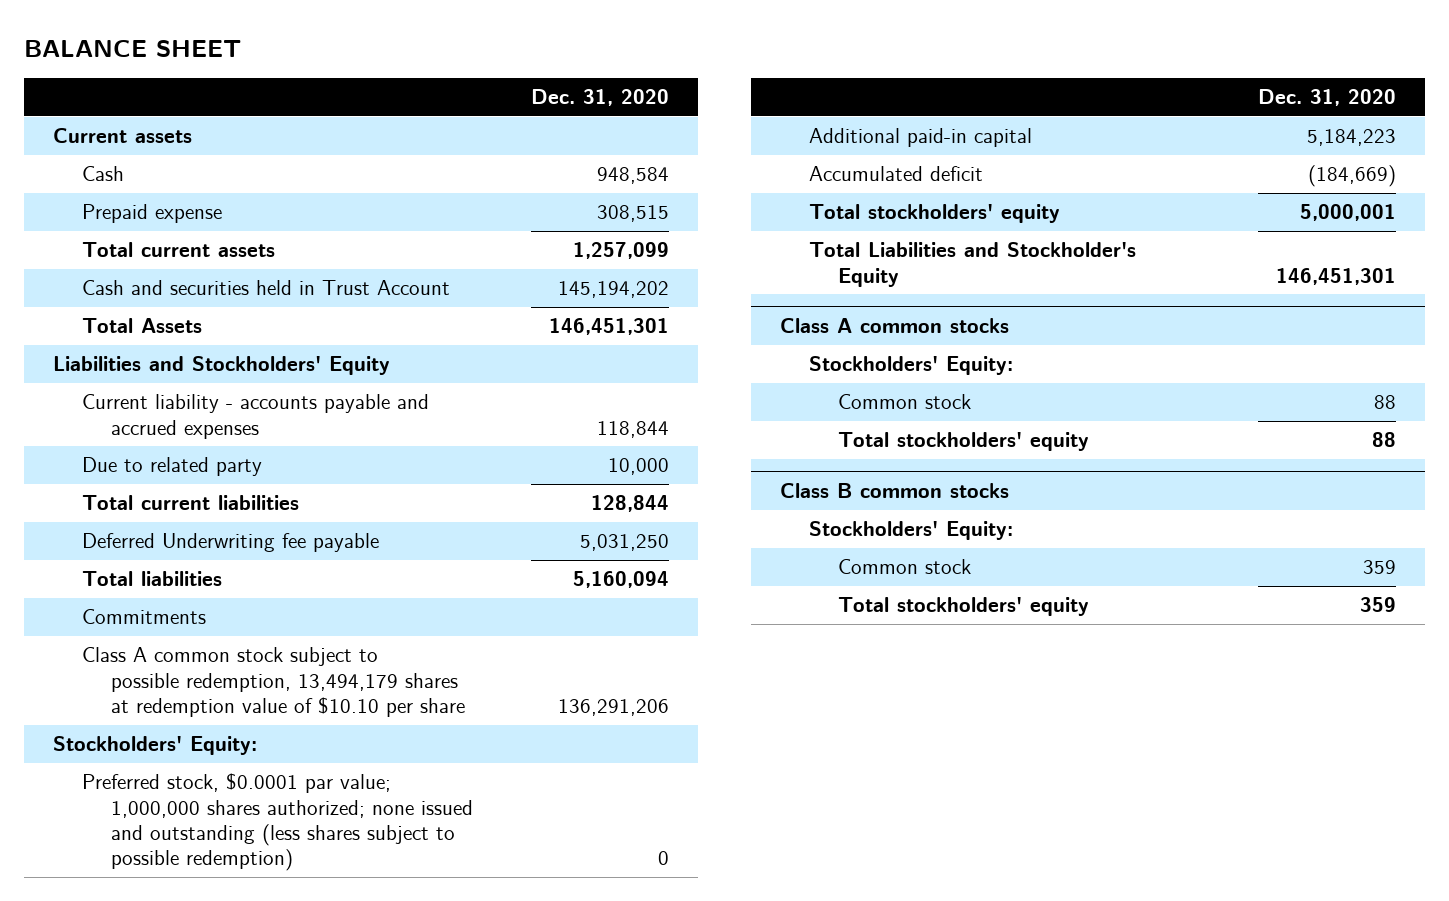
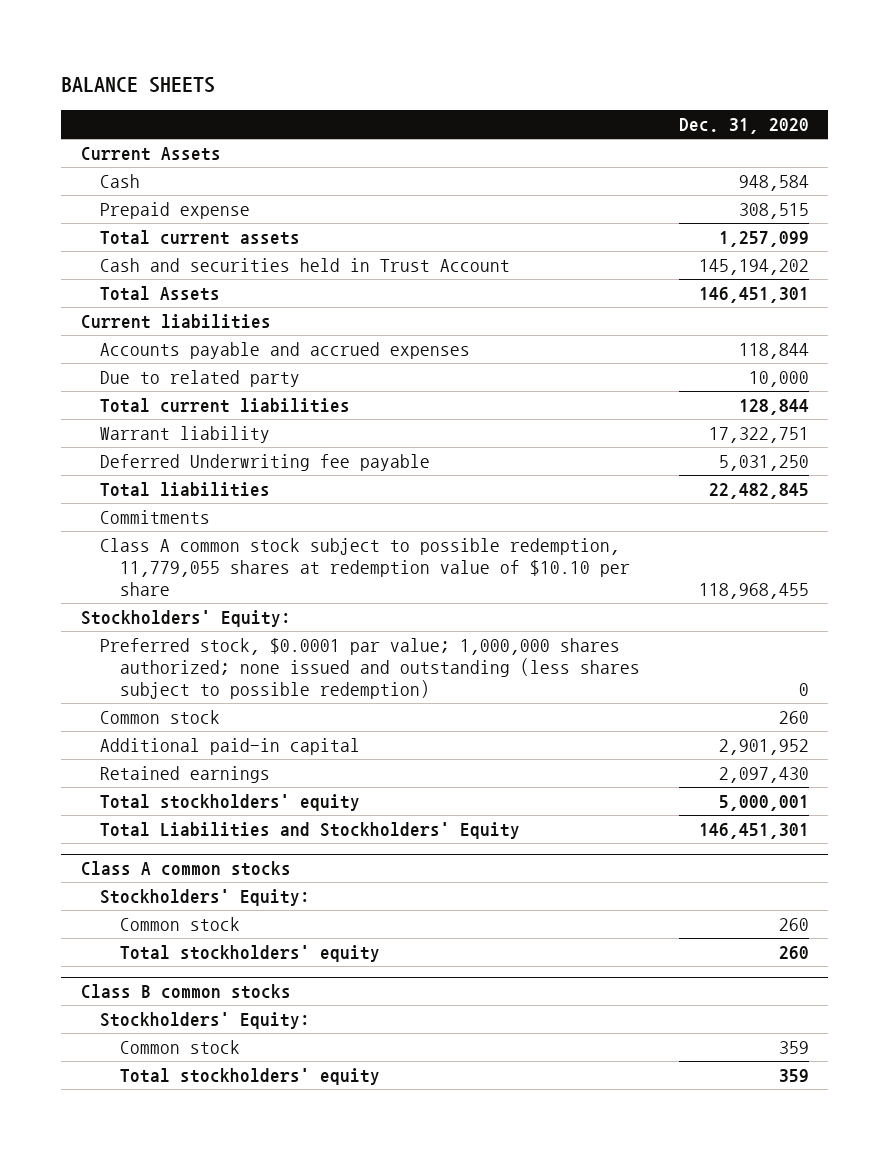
[23,39,241,57] BALANCE SHEET -> [61,76,216,93] BALANCE SHEETS
[52,128,192,144] Current assets -> [80,147,221,162] Current Assets
[52,356,390,376] Liabilities and Stockholders' Equity -> none
none -> [80,314,271,330] Current liabilities
[81,394,429,439] Current liability - accounts payable and accrued expenses -> [100,342,471,360] Accounts payable and accrued expenses
none -> [100,426,271,444] Warrant liability
[572,571,669,589] 5,160,094 -> [708,483,809,500] 22,482,845
[81,647,465,717] Class A common stock subject to possible redemption, 13,494,179 shares at redemption value of $10.10 per share -> [100,538,630,597] Class A common stock subject to possible redemption, 11,779,055 shares at redemption value of $10.10 per share
[557,698,669,716] 136,291,206 -> [698,583,809,600] 118,968,455
[808,166,983,182] Accumulated deficit -> none
none -> [100,710,221,725] Common stock
[1306,129,1396,147] 5,184,223 -> [718,739,809,756] 2,901,952
none -> [100,766,271,784] Retained earnings
[808,242,1136,287] Total Liabilities and Stockholder's Equity -> [100,822,521,840] Total Liabilities and Stockholders' Equity
[1373,395,1396,410] 88 -> [778,918,809,932] 260
[1371,432,1396,448] 88 -> [778,946,809,960] 260

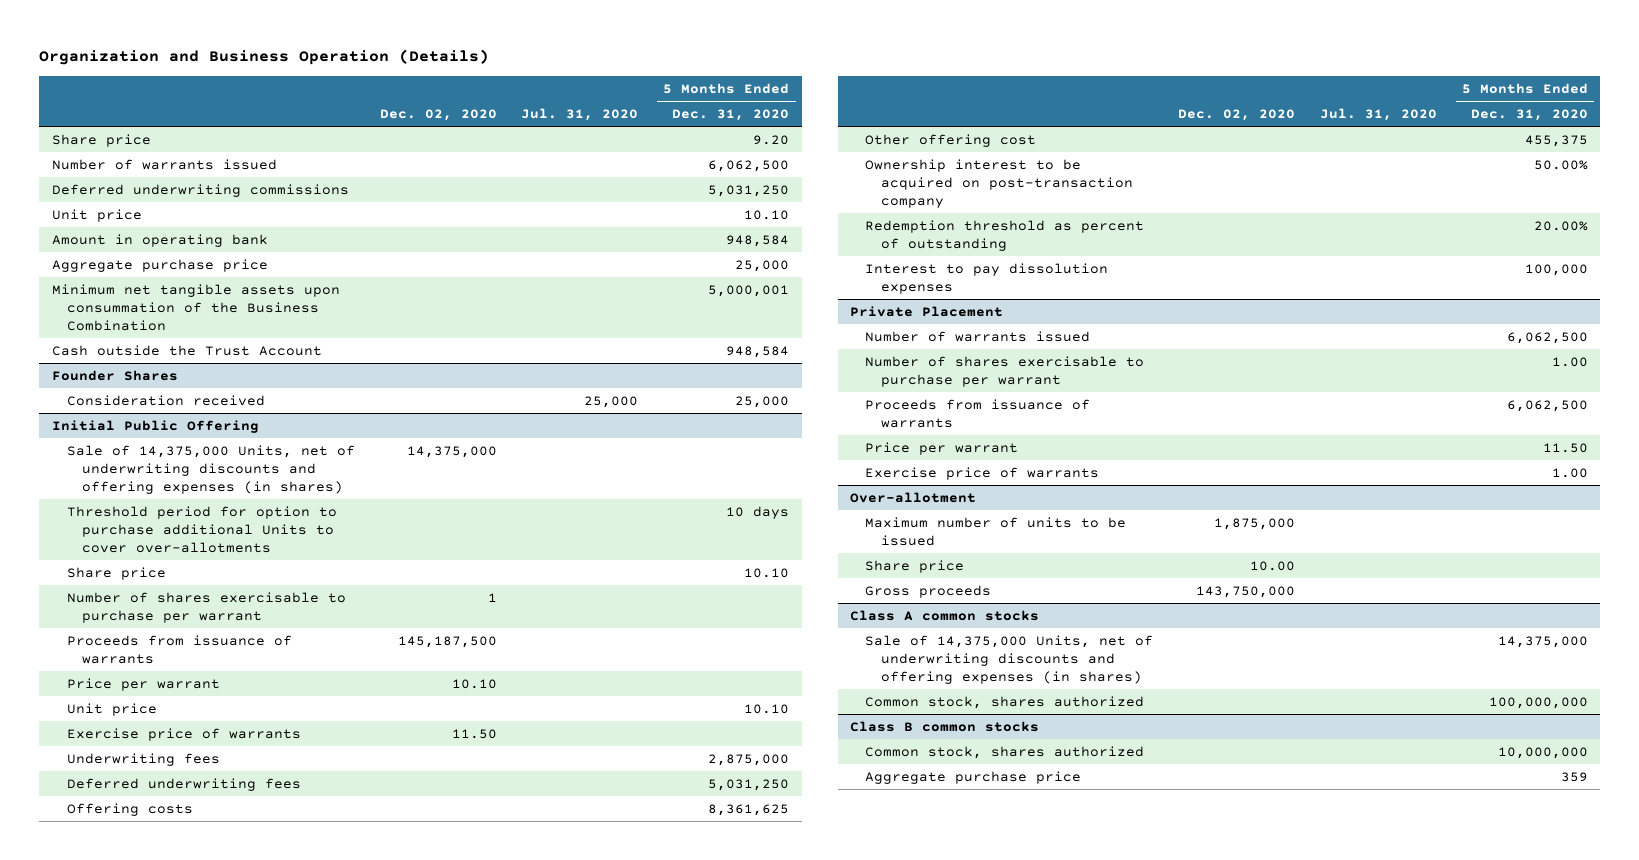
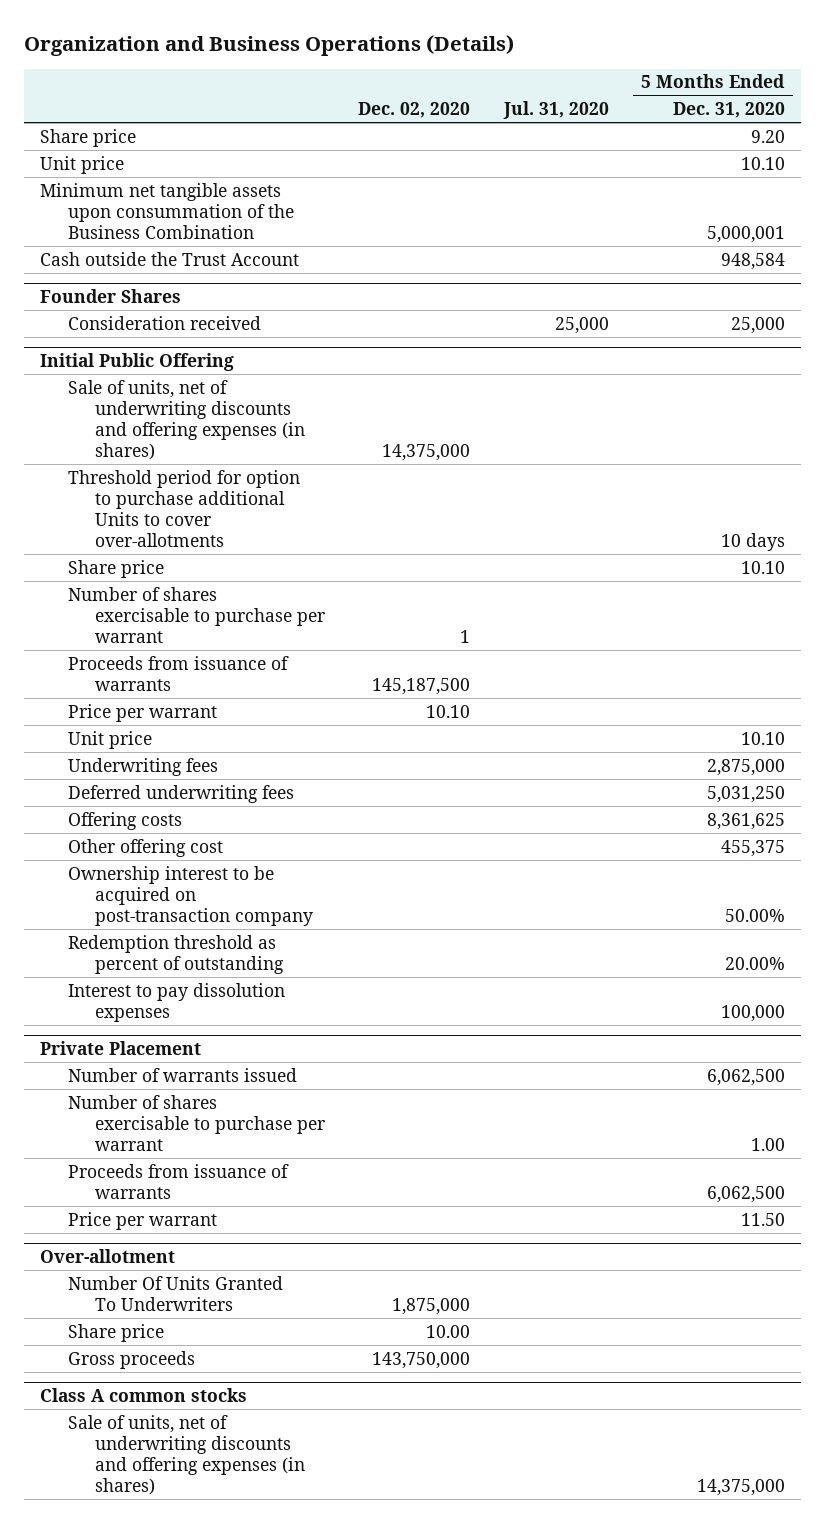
[39,49,490,66] Organization and Business Operation (Details) -> [23,35,514,57] Organization and Business Operations (Details)
[51,158,277,170] Number of warrants issued -> none
[51,183,349,197] Deferred underwriting commissions -> none
[51,233,268,247] Amount in operating bank -> none
[51,258,268,272] Aggregate purchase price -> none
[66,444,355,494] Sale of 14,375,000 Units, net of underwriting discounts and offering expenses (in shares) -> [67,379,306,461] Sale of units, net of underwriting discounts and offering expenses (in shares)
[66,727,301,741] Exercise price of warrants -> none
[865,466,1100,480] Exercise price of warrants -> none
[865,516,1127,546] Maximum number of units to be issued -> [67,1275,283,1311] Number Of Units Granted To Underwriters
[865,695,1145,709] Common stock, shares authorized -> none
[850,720,1040,732] Class B common stocks -> none
[865,745,1145,759] Common stock, shares authorized -> none
[865,770,1082,784] Aggregate purchase price -> none
[865,634,1154,684] Sale of 14,375,000 Units, net of underwriting discounts and offering expenses (in shares) -> [67,1414,306,1496] Sale of units, net of underwriting discounts and offering expenses (in shares)

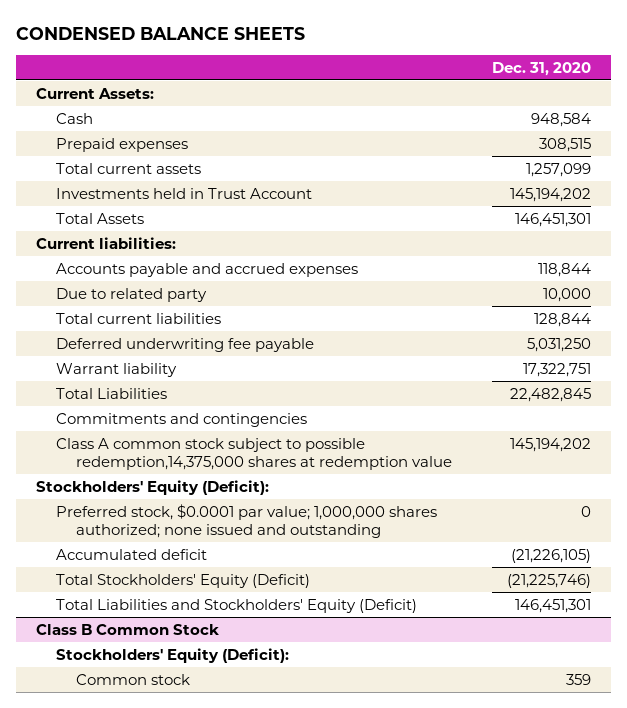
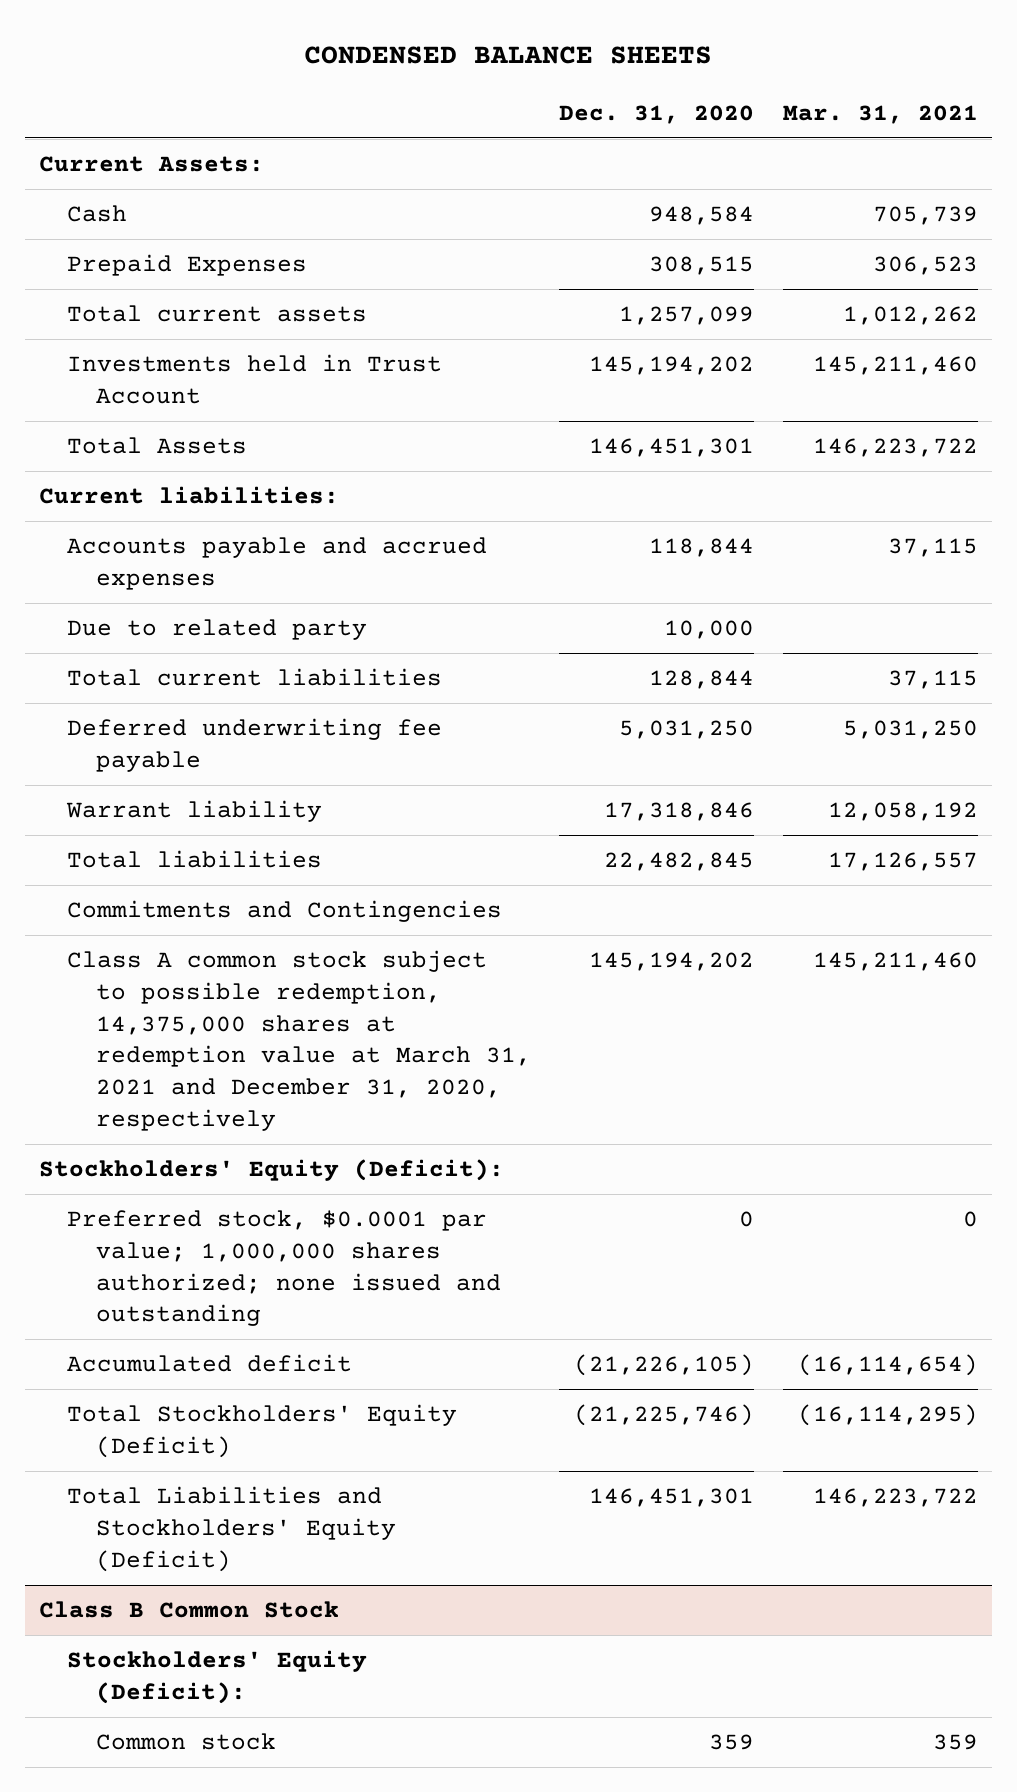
none -> [782,104,978,124] Mar. 31, 2021
[56,137,189,152] Prepaid expenses -> [67,254,308,277] Prepaid Expenses
[523,362,592,377] 17,322,751 -> [604,802,755,822] 17,318,846
[56,387,168,399] Total Liabilities -> [67,850,323,869] Total liabilities
[56,412,308,427] Commitments and contingencies -> [67,900,503,923] Commitments and Contingencies
[56,437,453,470] Class A common stock subject to possible redemption,14,375,000 shares at redemption value -> [67,950,531,1132] Class A common stock subject to possible redemption, 14,375,000 shares at redemption value at March 31, 2021 and December 31, 2020, respectively

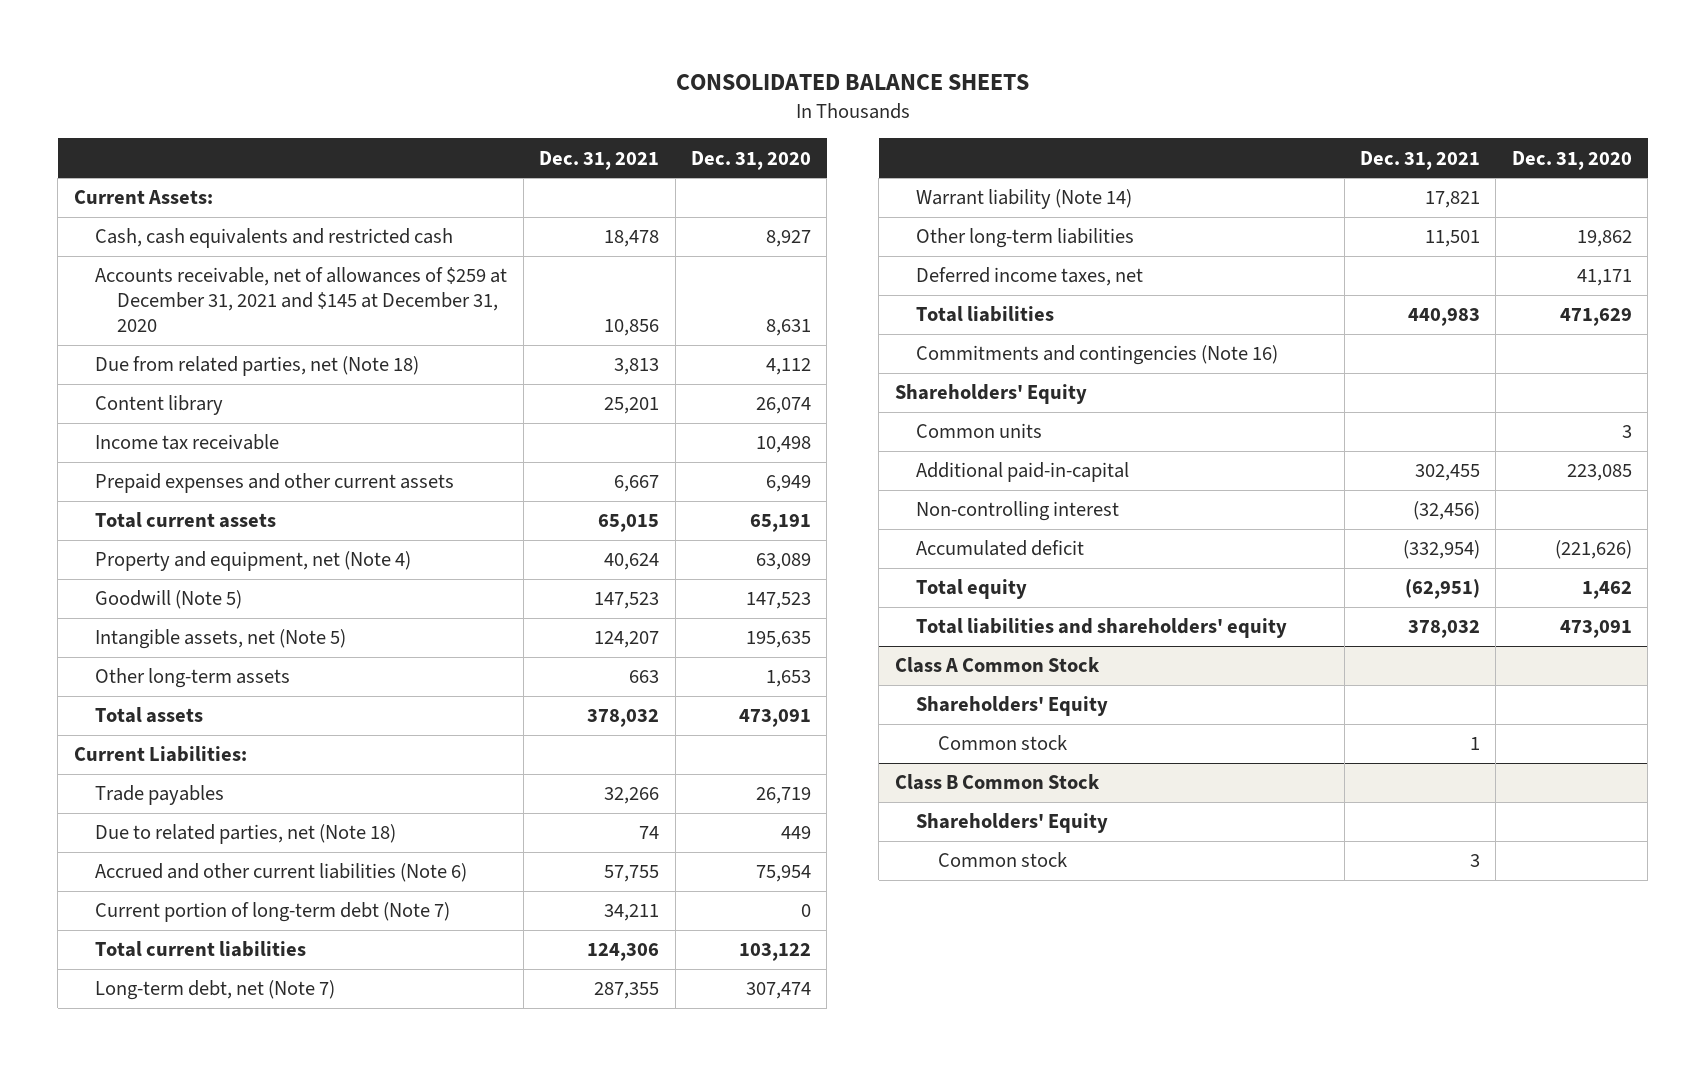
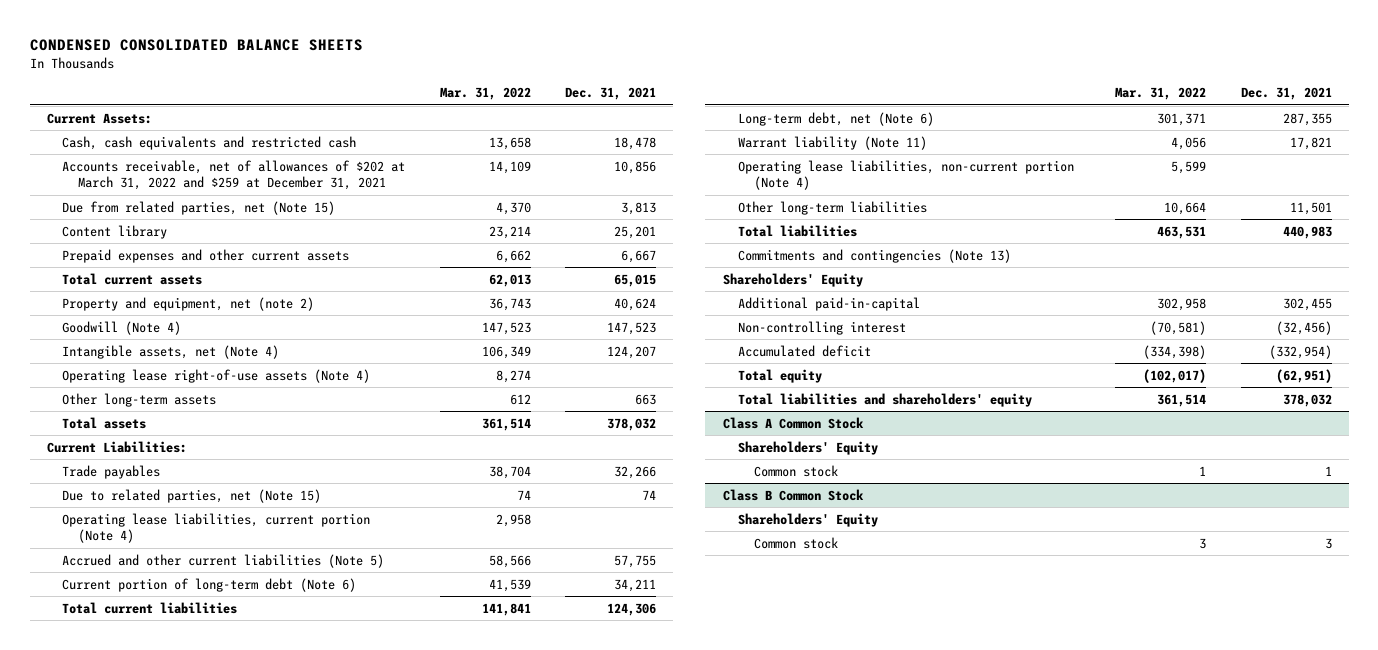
[675,73,1029,90] CONSOLIDATED BALANCE SHEETS -> [29,38,363,51] CONDENSED CONSOLIDATED BALANCE SHEETS
[691,150,812,170] Dec. 31, 2020 -> none
none -> [439,87,531,101] Mar. 31, 2022
[95,267,508,333] Accounts receivable, net of allowances of $259 at December 31, 2021 and $145 at December 31, 2020 -> [62,159,406,191] Accounts receivable, net of allowances of $202 at March 31, 2022 and $259 at December 31, 2021
[95,356,420,377] Due from related parties, net (Note 18) -> [62,200,336,215] Due from related parties, net (Note 15)
[95,434,280,451] Income tax receivable -> none
[95,551,412,572] Property and equipment, net (Note 4) -> [62,296,315,311] Property and equipment, net (note 2)
[95,590,243,610] Goodwill (Note 5) -> [62,320,182,335] Goodwill (Note 4)
[95,629,347,650] Intangible assets, net (Note 5) -> [62,344,280,359] Intangible assets, net (Note 4)
none -> [62,368,371,383] Operating lease right-of-use assets (Note 4)
[95,824,397,845] Due to related parties, net (Note 18) -> [62,488,322,503] Due to related parties, net (Note 15)
none -> [62,512,371,544] Operating lease liabilities, current portion (Note 4)
[95,863,468,883] Accrued and other current liabilities (Note 6) -> [62,553,385,568] Accrued and other current liabilities (Note 5)
[95,902,451,923] Current portion of long-term debt (Note 7) -> [62,577,357,592] Current portion of long-term debt (Note 6)
[95,980,336,1001] Long-term debt, net (Note 7) -> [738,111,935,126] Long-term debt, net (Note 6)
[916,189,1133,210] Warrant liability (Note 14) -> [738,135,928,150] Warrant liability (Note 11)
none -> [738,159,1075,191] Operating lease liabilities, non-current portion (Note 4)
[916,267,1144,287] Deferred income taxes, net -> none
[916,345,1279,366] Commitments and contingencies (Note 16) -> [738,248,1012,263] Commitments and contingencies (Note 13)
[916,423,1043,439] Common units -> none

